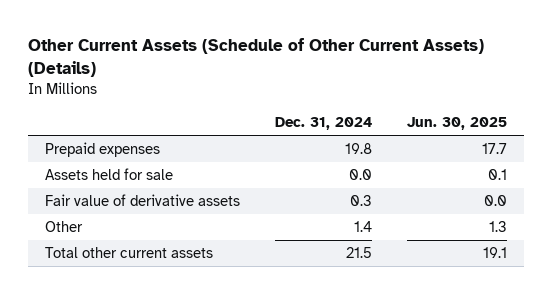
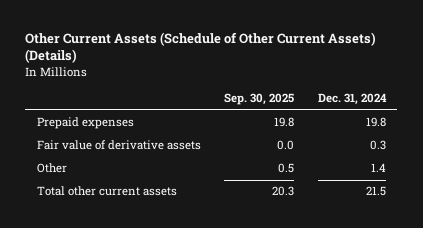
[406,117,507,131] Jun. 30, 2025 -> none
none -> [224,93,295,106] Sep. 30, 2025
[45,167,174,180] Assets held for sale -> none

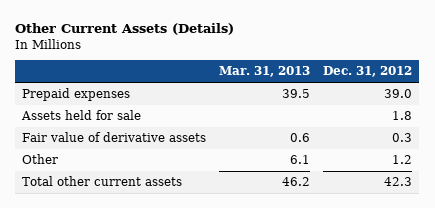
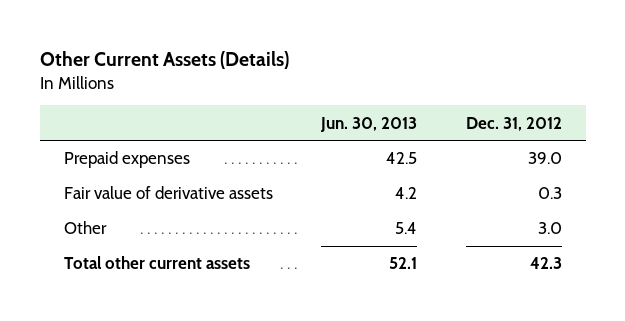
[219,66,311,78] Mar. 31, 2013 -> none
none -> [320,116,418,132] Jun. 30, 2013
[21,110,142,121] Assets held for sale -> none
[392,155,413,165] 1.2 -> [537,222,562,235] 3.0

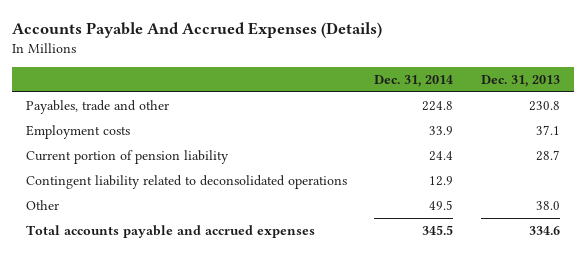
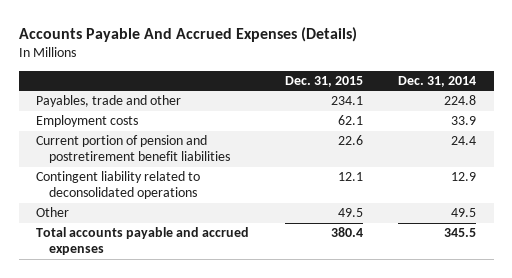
[481,75,561,88] Dec. 31, 2013 -> none
none -> [284,75,363,87] Dec. 31, 2015
[25,149,229,164] Current portion of pension liability -> [36,135,231,164] Current portion of pension and postretirement benefit liabilities

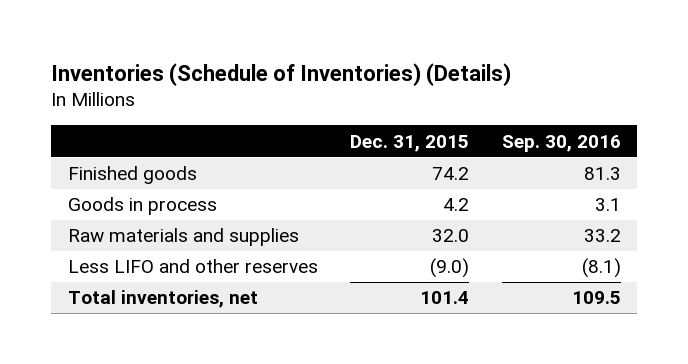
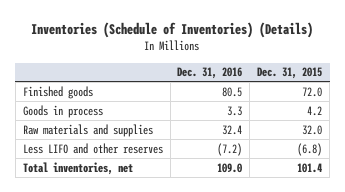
[501,134,621,152] Sep. 30, 2016 -> none
none -> [177,67,243,80] Dec. 31, 2016
[432,167,470,181] 74.2 -> [302,86,323,97] 72.0
[430,258,470,279] (9.0) -> [297,142,323,156] (6.8)

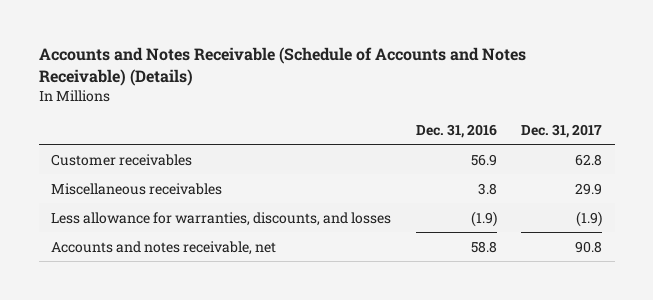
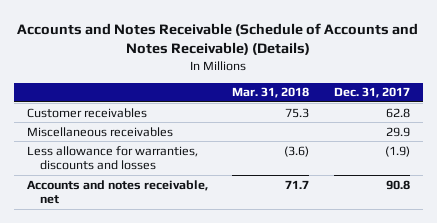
[415,123,497,138] Dec. 31, 2016 -> none
none -> [232,87,310,99] Mar. 31, 2018
[51,211,392,226] Less allowance for warranties, discounts, and losses -> [26,145,198,171] Less allowance for warranties, discounts and losses

